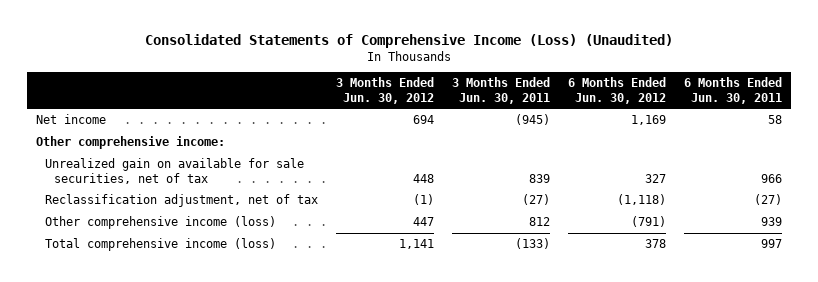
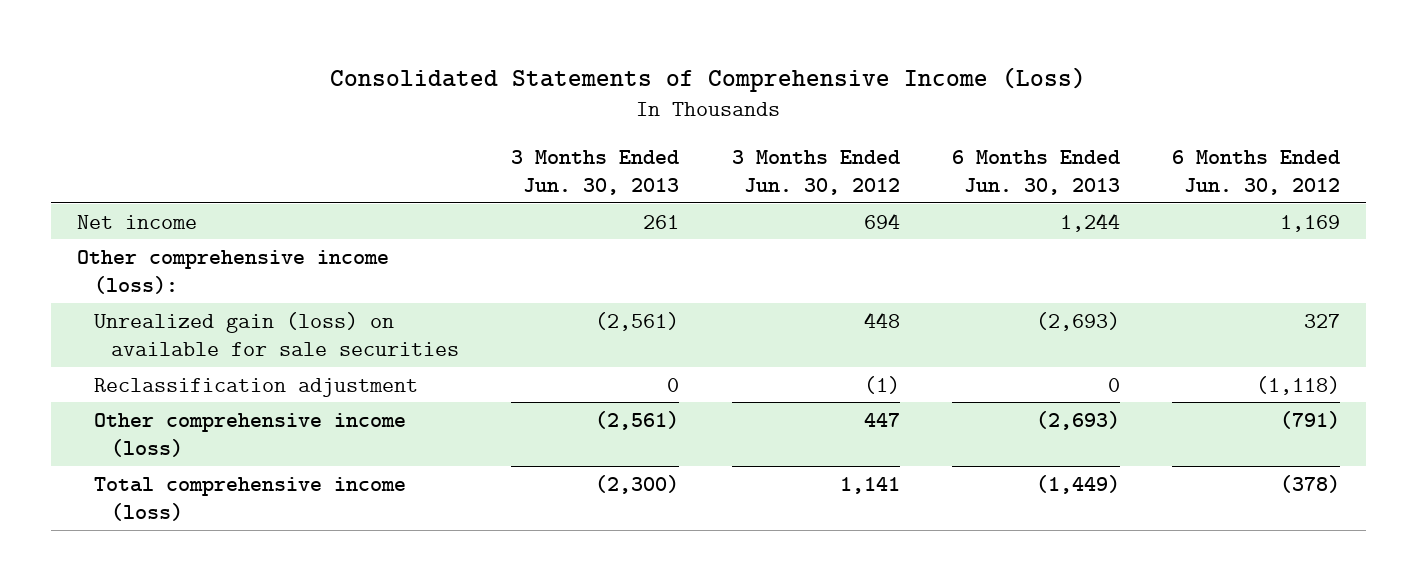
[145,34,674,49] Consolidated Statements of Comprehensive Income (Loss) (Unaudited) -> [330,66,1087,92] Consolidated Statements of Comprehensive Income (Loss)
[452,77,551,104] 3 Months Ended Jun. 30, 2011 -> none
[683,77,782,104] 6 Months Ended Jun. 30, 2011 -> none
none -> [511,149,680,195] 3 Months Ended Jun. 30, 2013
none -> [951,149,1120,195] 6 Months Ended Jun. 30, 2013
[36,136,226,150] Other comprehensive income: -> [76,249,389,294] Other comprehensive income (loss):
[45,158,305,184] Unrealized gain on available for sale securities, net of tax -> [93,311,460,356] Unrealized gain (loss) on available for sale securities
[45,194,319,208] Reclassification adjustment, net of tax -> [93,377,418,397] Reclassification adjustment
[644,239,666,249] 378 -> [1280,474,1341,493] (378)

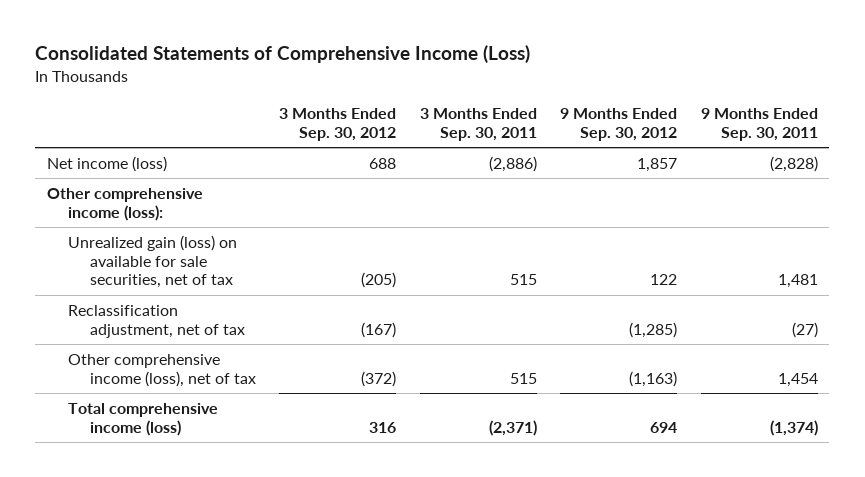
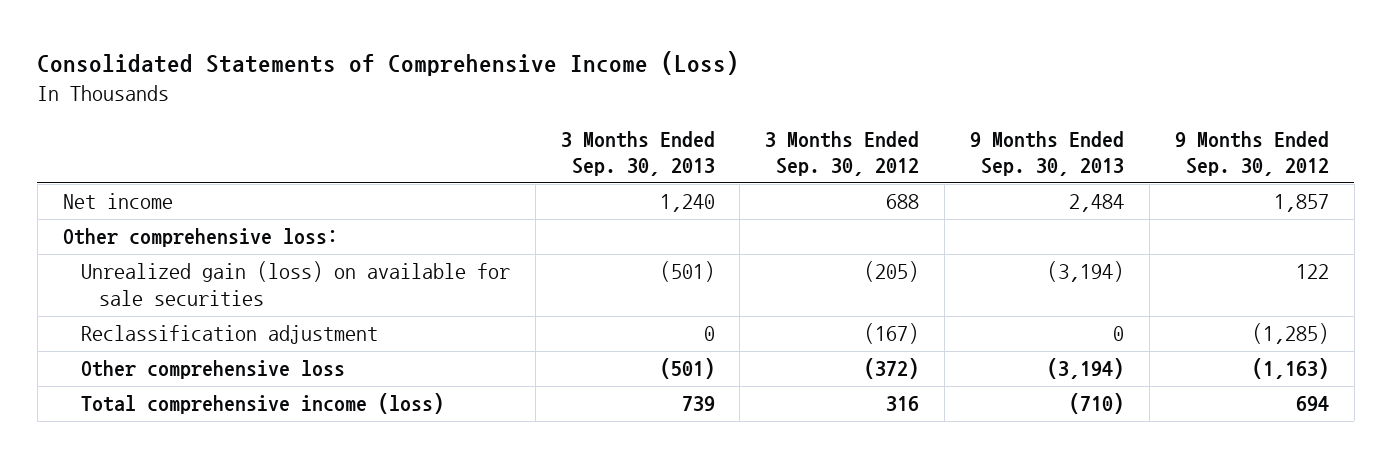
[419,108,537,141] 3 Months Ended Sep. 30, 2011 -> none
[700,108,818,141] 9 Months Ended Sep. 30, 2011 -> none
none -> [560,130,715,177] 3 Months Ended Sep. 30, 2013
none -> [970,130,1125,177] 9 Months Ended Sep. 30, 2013
[47,155,168,172] Net income (loss) -> [62,193,173,210] Net income
[47,187,204,221] Other comprehensive income (loss): -> [62,228,338,248] Other comprehensive loss:
[68,234,238,289] Unrealized gain (loss) on available for sale securities, net of tax -> [80,261,510,307] Unrealized gain (loss) on available for sale securities
[68,304,245,338] Reclassification adjustment, net of tax -> [80,325,378,345] Reclassification adjustment
[68,353,256,387] Other comprehensive income (loss), net of tax -> [80,360,345,380] Other comprehensive loss

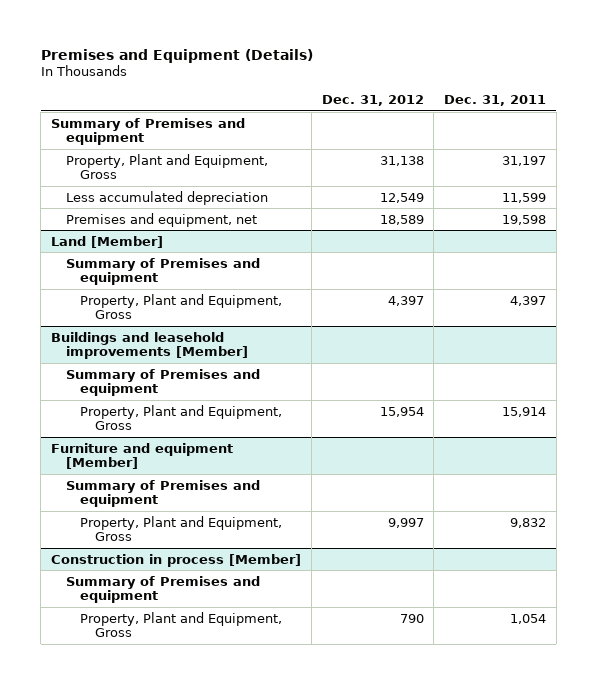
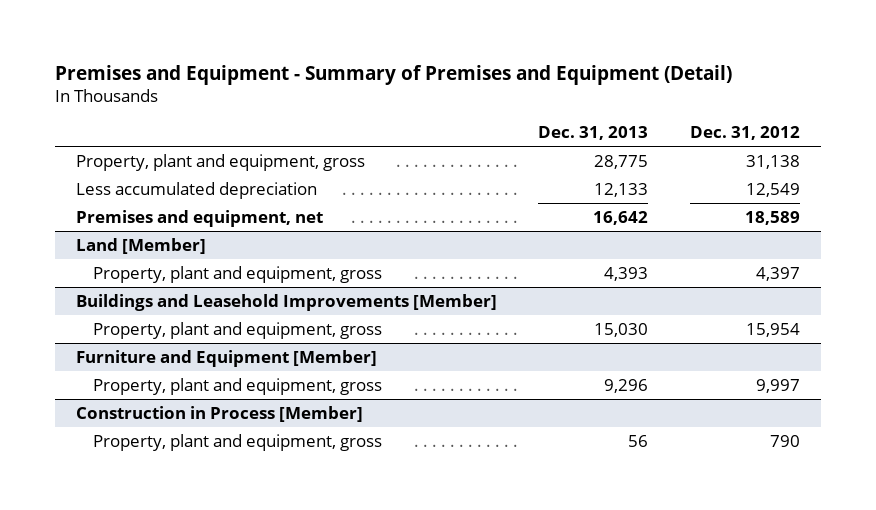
[40,48,313,63] Premises and Equipment (Details) -> [54,65,732,86] Premises and Equipment - Summary of Premises and Equipment (Detail)
[444,95,547,107] Dec. 31, 2011 -> none
none -> [538,126,649,141] Dec. 31, 2013
[50,117,245,146] Summary of Premises and equipment -> none
[65,153,268,180] Property, Plant and Equipment, Gross -> [75,153,365,171] Property, plant and equipment, gross
[65,257,260,286] Summary of Premises and equipment -> none
[65,368,260,397] Summary of Premises and equipment -> none
[65,479,260,508] Summary of Premises and equipment -> none
[65,575,260,604] Summary of Premises and equipment -> none
[80,293,283,320] Property, Plant and Equipment, Gross -> [93,265,383,283] Property, plant and equipment, gross
[50,331,248,360] Buildings and leasehold improvements [Member] -> [75,293,497,311] Buildings and Leasehold Improvements [Member]
[80,404,283,431] Property, Plant and Equipment, Gross -> [93,321,383,339] Property, plant and equipment, gross
[50,442,233,470] Furniture and equipment [Member] -> [75,349,377,367] Furniture and Equipment [Member]
[80,515,283,542] Property, Plant and Equipment, Gross -> [93,377,383,395] Property, plant and equipment, gross
[50,553,301,567] Construction in process [Member] -> [75,405,363,422] Construction in Process [Member]
[80,611,283,638] Property, Plant and Equipment, Gross -> [93,433,383,451] Property, plant and equipment, gross

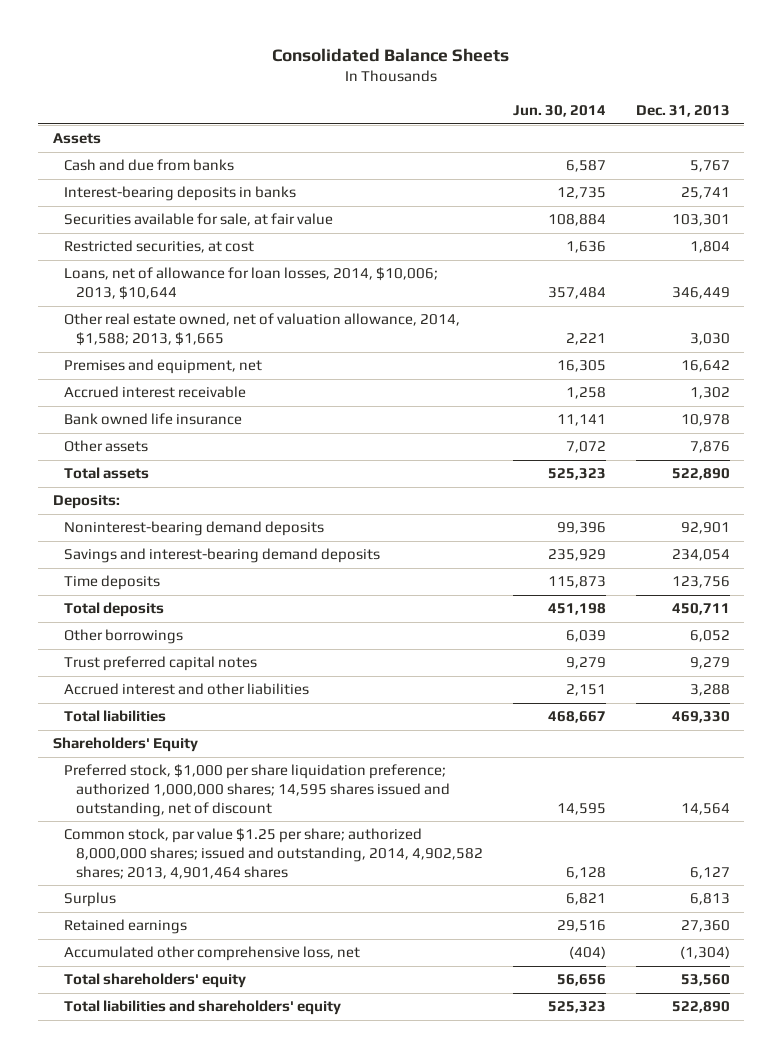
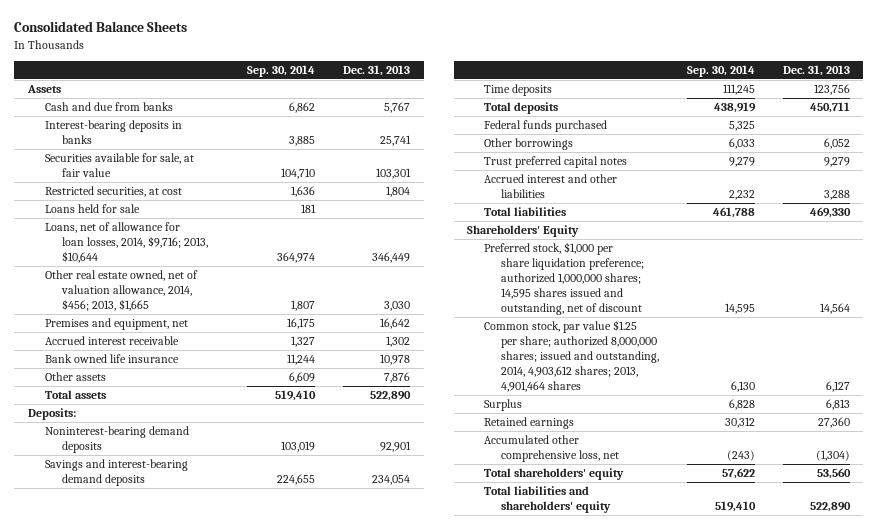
[512,104,606,117] Jun. 30, 2014 -> none
none -> [247,64,316,77] Sep. 30, 2014
none -> [44,204,140,214] Loans held for sale
[64,267,439,301] Loans, net of allowance for loan losses, 2014, $10,006; 2013, $10,644 -> [44,222,208,264] Loans, net of allowance for loan losses, 2014, $9,716; 2013, $10,644
[64,313,461,347] Other real estate owned, net of valuation allowance, 2014, $1,588; 2013, $1,665 -> [44,270,198,312] Other real estate owned, net of valuation allowance, 2014, $456; 2013, $1,665
none -> [484,120,608,133] Federal funds purchased
[64,828,484,879] Common stock, par value $1.25 per share; authorized 8,000,000 shares; issued and outstanding, 2014, 4,902,582 shares; 2013, 4,901,464 shares -> [484,320,660,393] Common stock, par value $1.25 per share; authorized 8,000,000 shares; issued and outstanding, 2014, 4,903,612 shares; 2013, 4,901,464 shares

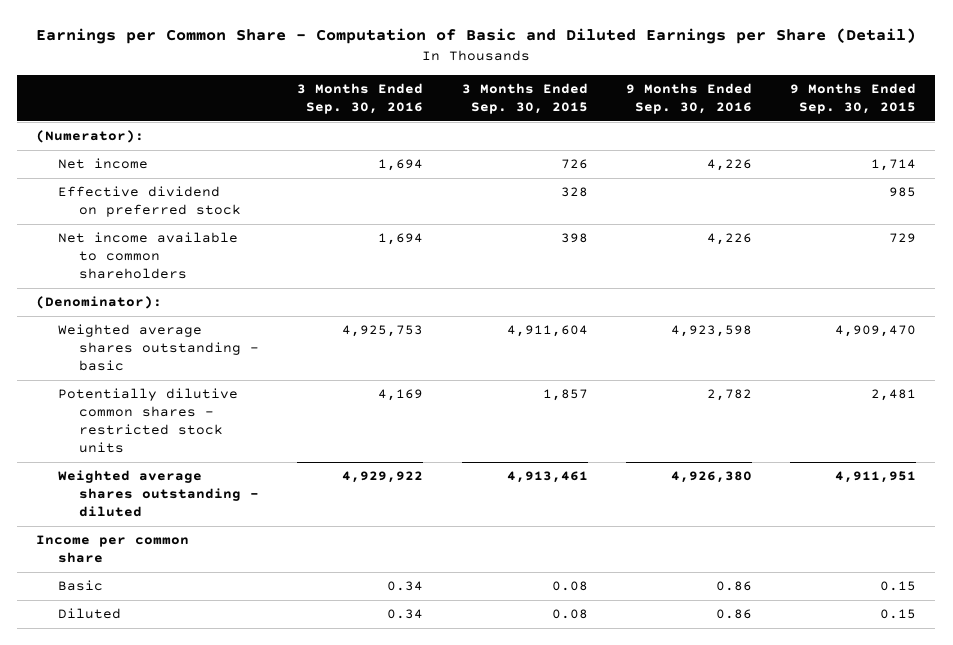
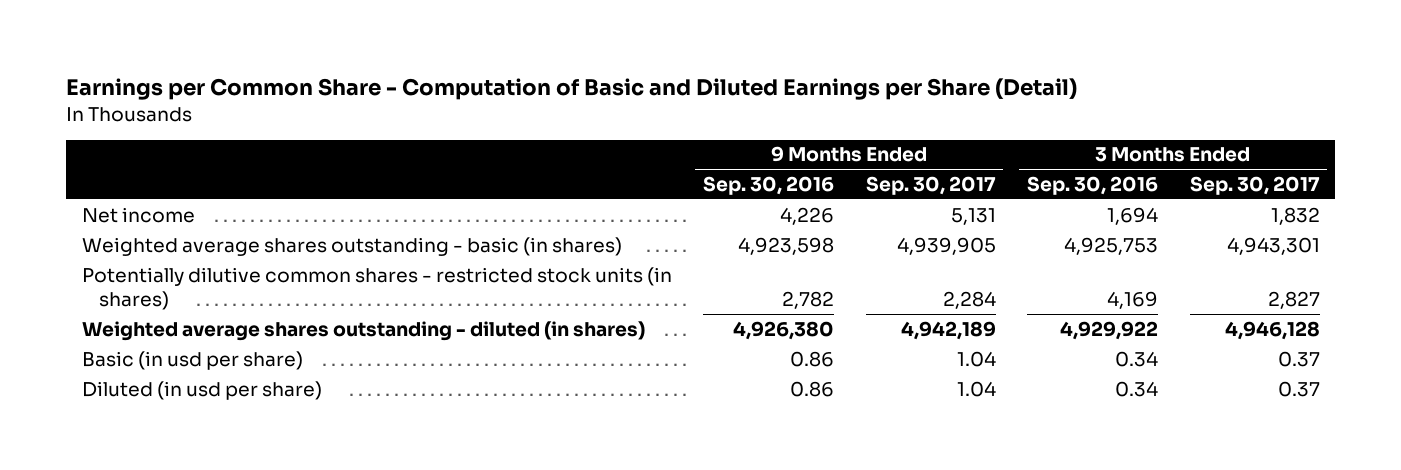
[461,83,588,114] 3 Months Ended Sep. 30, 2015 -> none
[790,83,917,114] 9 Months Ended Sep. 30, 2015 -> none
none -> [865,176,996,196] Sep. 30, 2017
none -> [1189,176,1320,196] Sep. 30, 2017
[36,130,145,144] (Numerator): -> none
[57,186,242,218] Effective dividend on preferred stock -> none
[57,232,238,280] Net income available to common shareholders -> none
[36,296,163,310] (Denominator): -> none
[36,535,190,564] Income per common share -> none
[57,324,260,372] Weighted average shares outstanding - basic -> [81,236,622,256] Weighted average shares outstanding - basic (in shares)
[57,388,238,453] Potentially dilutive common shares - restricted stock units -> [81,266,672,311] Potentially dilutive common shares - restricted stock units (in shares)
[57,470,260,518] Weighted average shares outstanding - diluted -> [81,320,645,341] Weighted average shares outstanding - diluted (in shares)
[57,580,103,592] Basic -> [81,350,303,370] Basic (in usd per share)
[57,608,121,620] Diluted -> [81,380,322,400] Diluted (in usd per share)

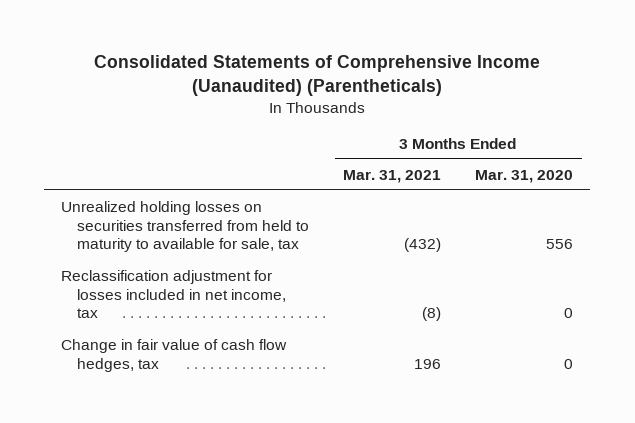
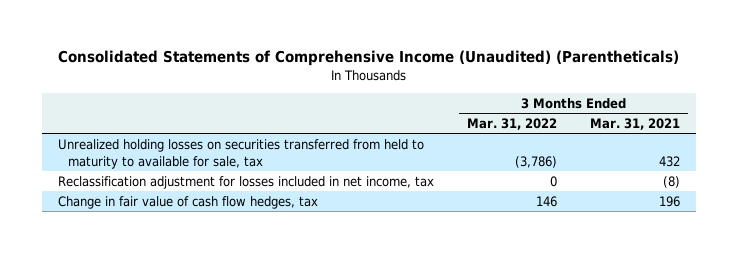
[94,55,541,97] Consolidated Statements of Comprehensive Income (Uanaudited) (Parentheticals) -> [58,50,680,67] Consolidated Statements of Comprehensive Income (Unaudited) (Parentheticals)
[475,169,574,183] Mar. 31, 2020 -> none
none -> [467,117,558,130] Mar. 31, 2022
[404,238,442,253] (432) -> [658,155,680,167] 432

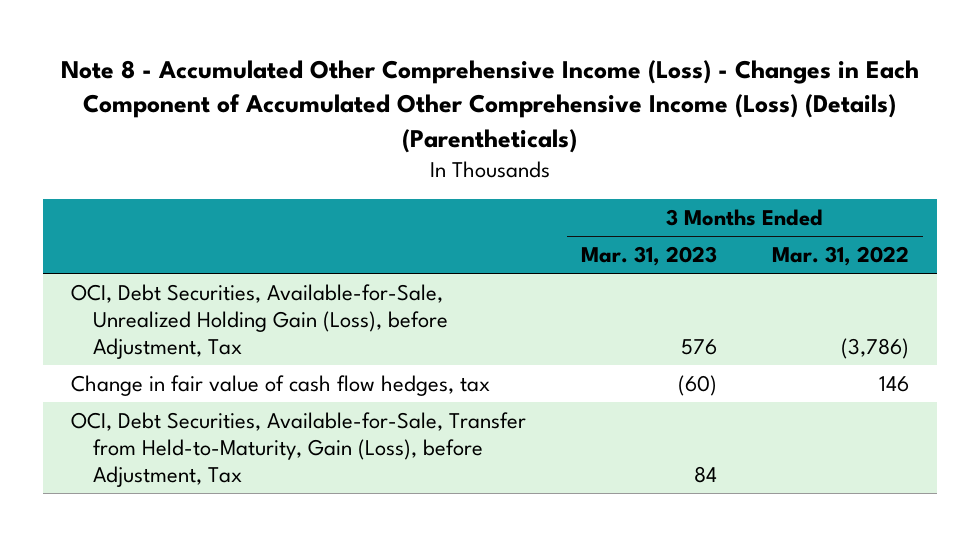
[58,50,680,67] Consolidated Statements of Comprehensive Income (Unaudited) (Parentheticals) -> [60,59,919,153] Note 8 - Accumulated Other Comprehensive Income (Loss) - Changes in Each Component of Accumulated Other Comprehensive Income (Loss) (Details) (Parentheticals)
[589,117,680,130] Mar. 31, 2021 -> none
none -> [580,246,717,267] Mar. 31, 2023
[58,175,435,189] Reclassification adjustment for losses included in net income, tax -> none
[58,138,425,169] Unrealized holding losses on securities transferred from held to maturity to available for sale, tax -> [70,283,448,359] OCI, Debt Securities, Available-for-Sale, Unrealized Holding Gain (Loss), before Adjustment, Tax
none -> [70,411,526,487] OCI, Debt Securities, Available-for-Sale, Transfer from Held-to-Maturity, Gain (Loss), before Adjustment, Tax

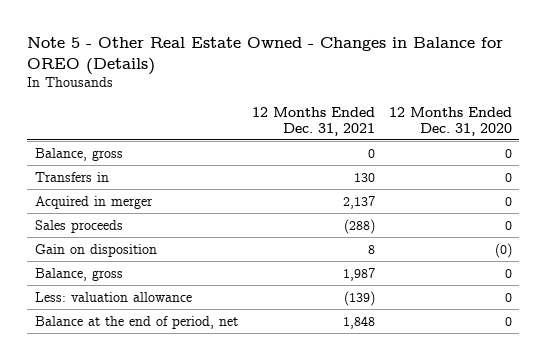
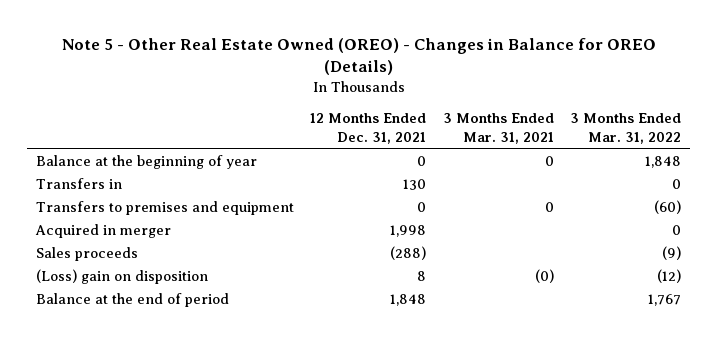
[27,37,504,75] Note 5 - Other Real Estate Owned - Changes in Balance for OREO (Details) -> [61,37,656,76] Note 5 - Other Real Estate Owned (OREO) - Changes in Balance for OREO (Details)
[388,106,512,136] 12 Months Ended Dec. 31, 2020 -> none
none -> [442,112,554,144] 3 Months Ended Mar. 31, 2021
none -> [570,112,682,144] 3 Months Ended Mar. 31, 2022
[34,147,123,161] Balance, gross -> none
none -> [35,154,257,169] Balance at the beginning of year
none -> [35,200,294,215] Transfers to premises and equipment
[342,195,375,209] 2,137 -> [390,224,427,237] 1,998
[34,267,123,281] Balance, gross -> none
[34,291,192,302] Less: valuation allowance -> none
[34,243,157,257] Gain on disposition -> [35,268,208,284] (Loss) gain on disposition
[34,315,238,329] Balance at the end of period, net -> [35,292,229,307] Balance at the end of period

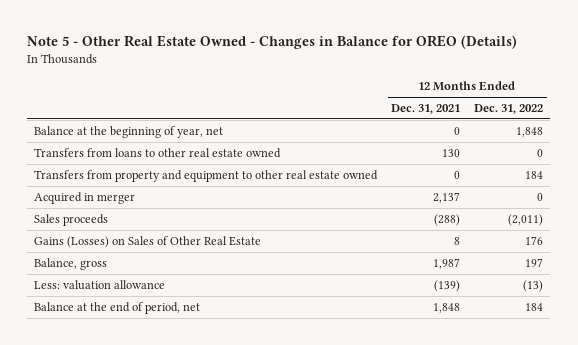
[61,37,656,76] Note 5 - Other Real Estate Owned (OREO) - Changes in Balance for OREO (Details) -> [27,35,518,50] Note 5 - Other Real Estate Owned - Changes in Balance for OREO (Details)
[442,112,554,144] 3 Months Ended Mar. 31, 2021 -> none
[570,112,682,144] 3 Months Ended Mar. 31, 2022 -> none
none -> [474,103,544,114] Dec. 31, 2022
[35,200,294,215] Transfers to premises and equipment -> none
[35,154,257,169] Balance at the beginning of year -> [34,125,224,138] Balance at the beginning of year, net
[35,177,122,189] Transfers in -> [34,147,282,158] Transfers from loans to other real estate owned
none -> [34,169,379,182] Transfers from property and equipment to other real estate owned
[390,224,427,237] 1,998 -> [433,191,461,203] 2,137
[35,268,208,284] (Loss) gain on disposition -> [34,235,262,248] Gains (Losses) on Sales of Other Real Estate
none -> [34,257,108,270] Balance, gross
none -> [34,279,166,290] Less: valuation allowance
[35,292,229,307] Balance at the end of period -> [34,301,201,314] Balance at the end of period, net

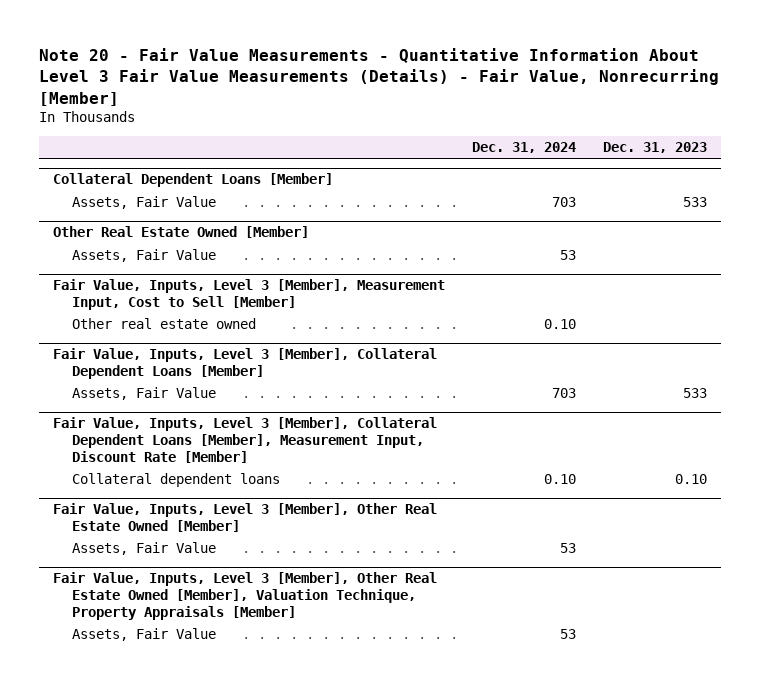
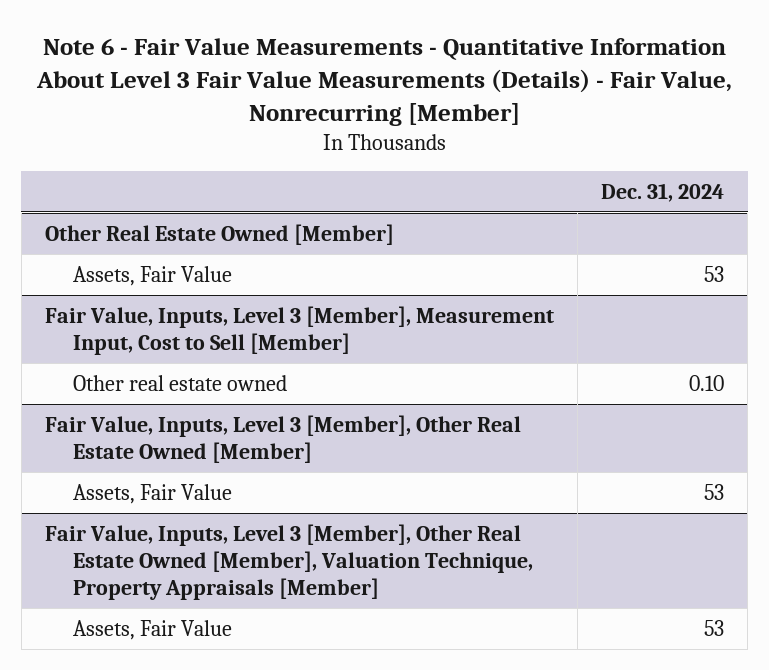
[39,47,720,106] Note 20 - Fair Value Measurements - Quantitative Information About Level 3 Fair Value Measurements (Details) - Fair Value, Nonrecurring [Member] -> [35,37,732,126] Note 6 - Fair Value Measurements - Quantitative Information About Level 3 Fair Value Measurements (Details) - Fair Value, Nonrecurring [Member]
[603,142,708,154] Dec. 31, 2023 -> none
[52,173,333,188] Collateral Dependent Loans [Member] -> none
[72,196,217,210] Assets, Fair Value -> none
[52,348,437,380] Fair Value, Inputs, Level 3 [Member], Collateral Dependent Loans [Member] -> none
[72,387,217,401] Assets, Fair Value -> none
[52,417,437,463] Fair Value, Inputs, Level 3 [Member], Collateral Dependent Loans [Member], Measurement Input, Discount Rate [Member] -> none
[72,473,281,488] Collateral dependent loans -> none

